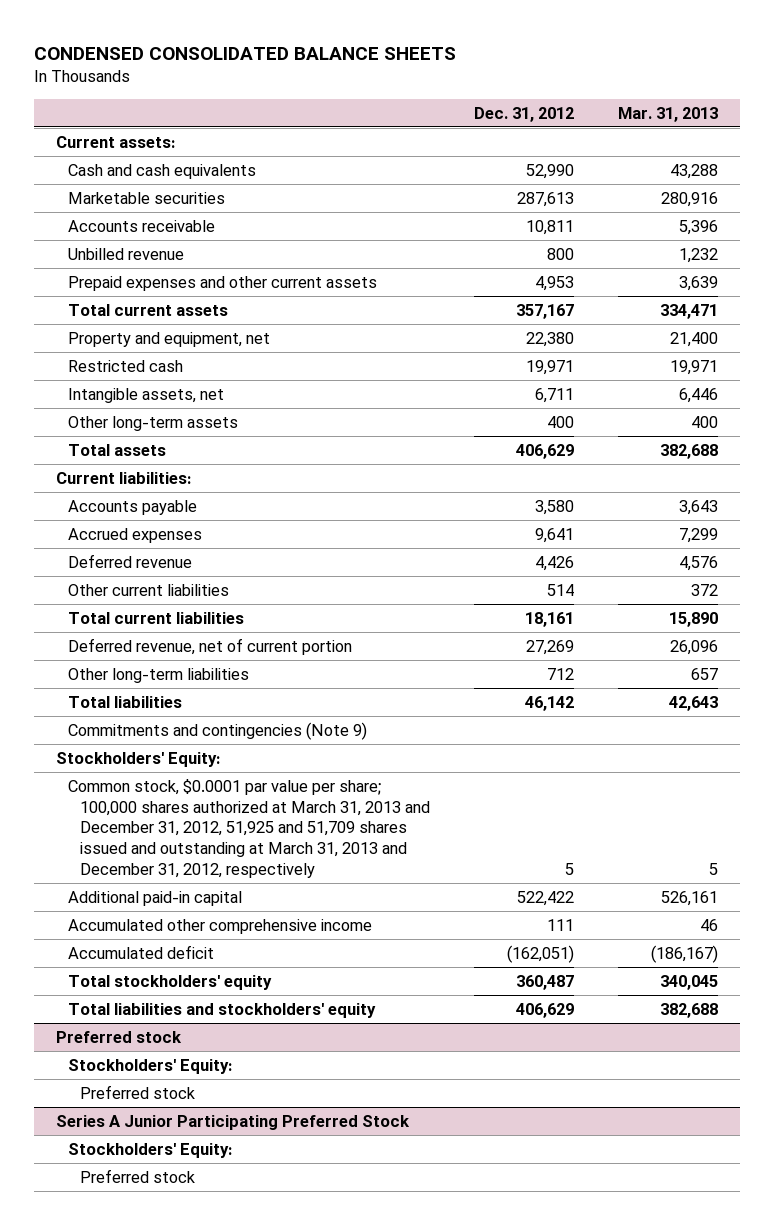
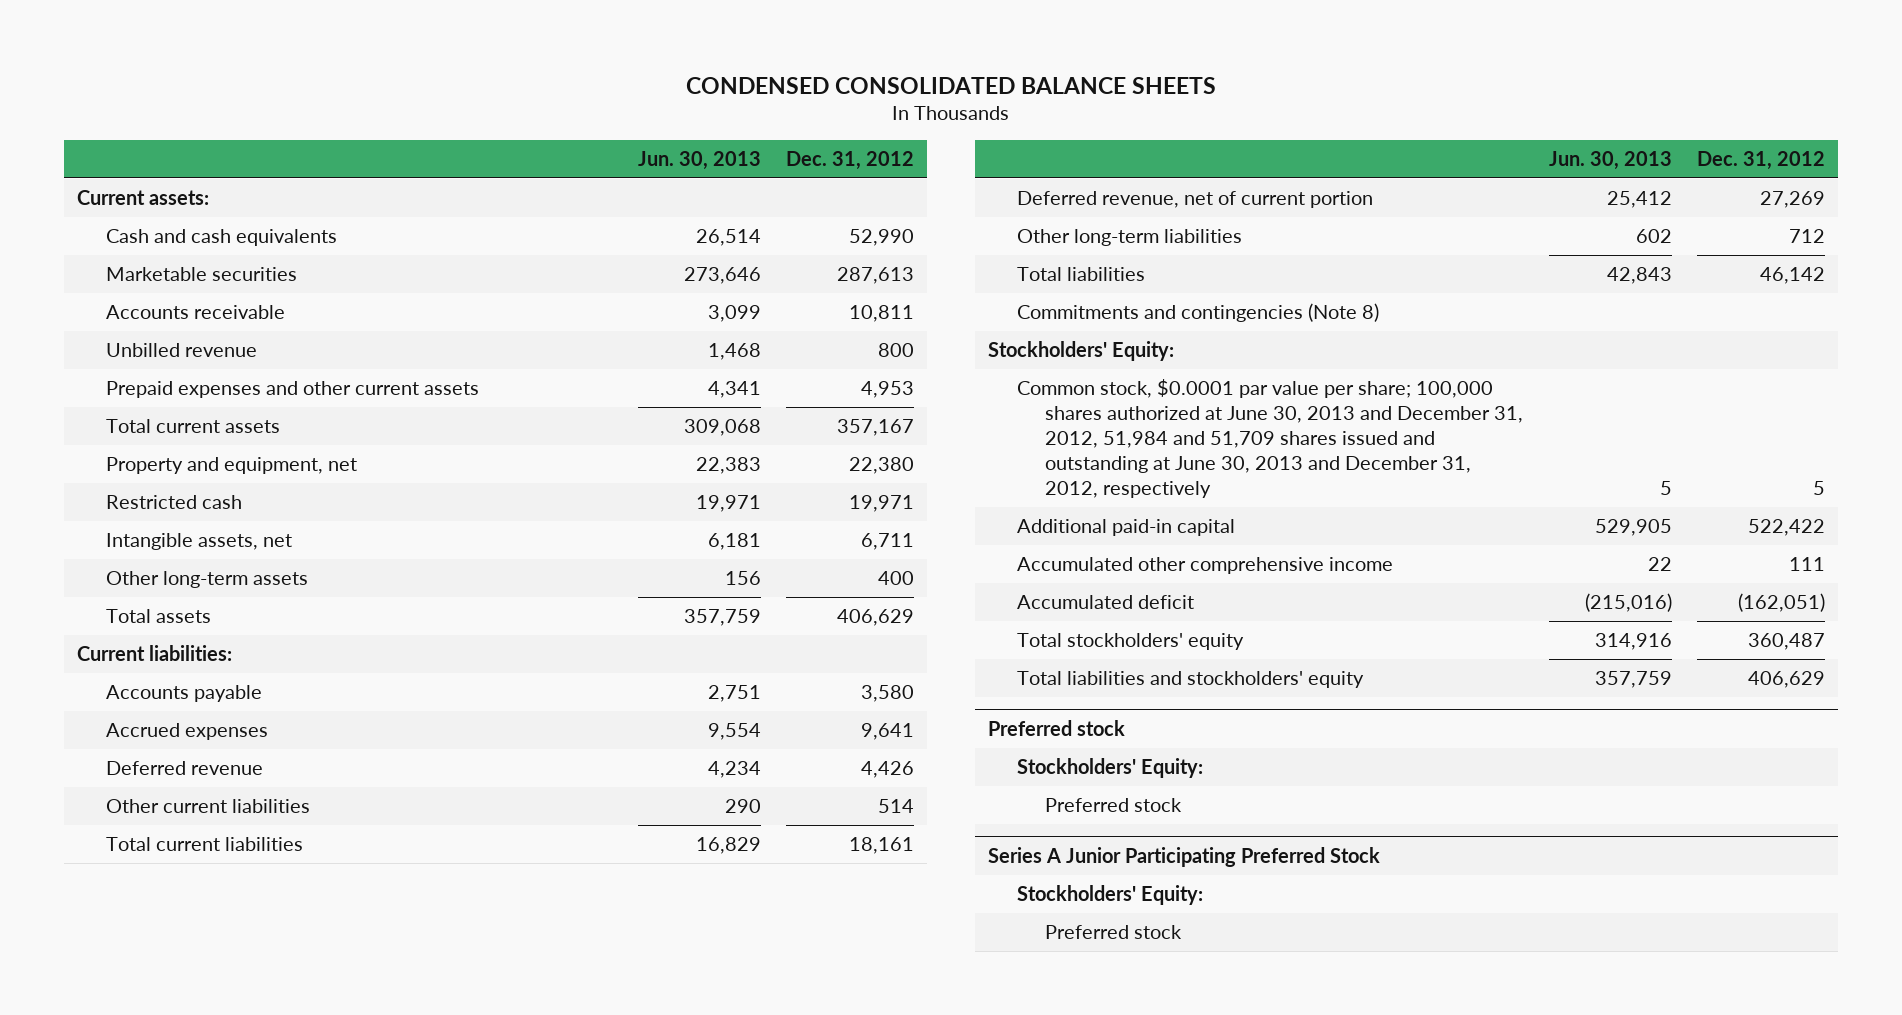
[617,106,718,122] Mar. 31, 2013 -> none
none -> [637,150,761,170] Jun. 30, 2013
[67,721,367,740] Commitments and contingencies (Note 9) -> [1016,303,1379,323] Commitments and contingencies (Note 8)
[67,778,430,878] Common stock, $0.0001 par value per share; 100,000 shares authorized at March 31, 2013 and December 31, 2012, 51,925 and 51,709 shares issued and outstanding at March 31, 2013 and December 31, 2012, respectively -> [1016,379,1524,499] Common stock, $0.0001 par value per share; 100,000 shares authorized at June 30, 2013 and December 31, 2012, 51,984 and 51,709 shares issued and outstanding at June 30, 2013 and December 31, 2012, respectively

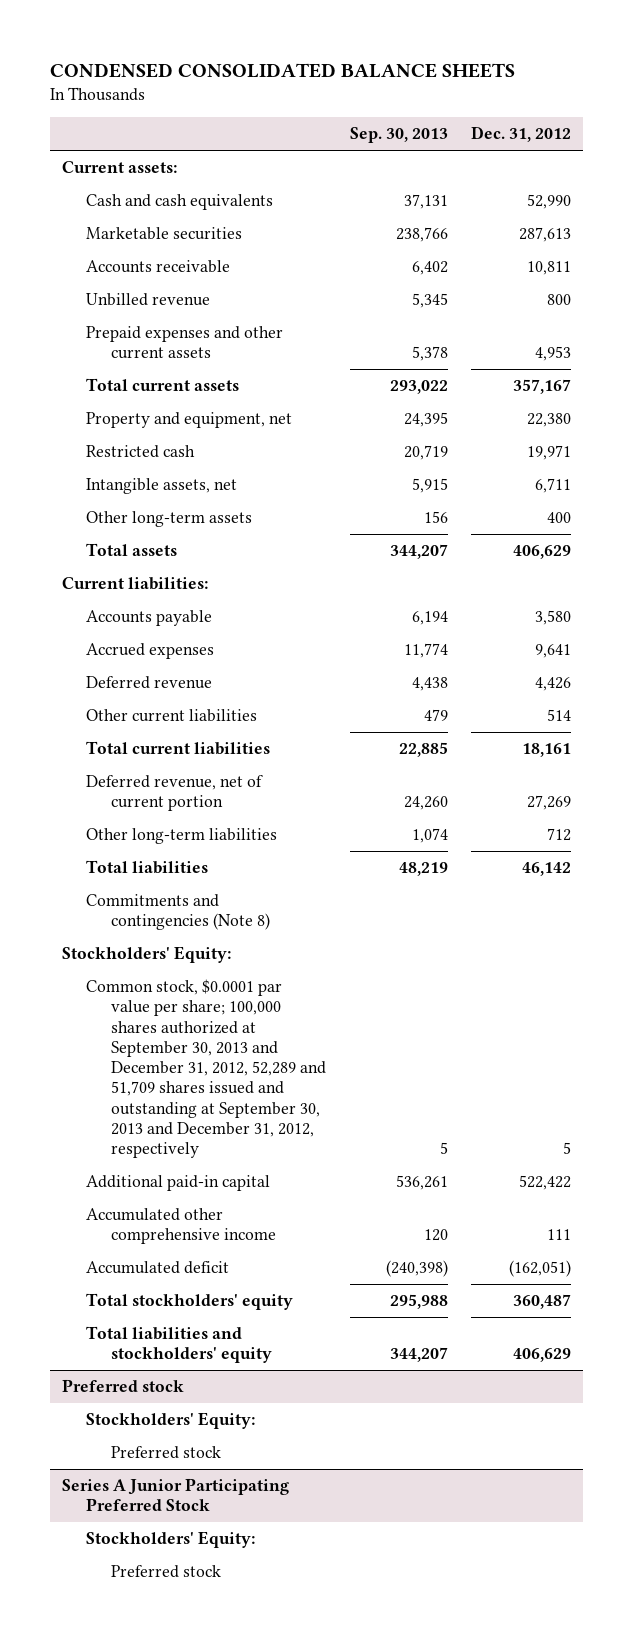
[637,150,761,170] Jun. 30, 2013 -> none
none -> [349,127,448,144] Sep. 30, 2013
[1016,379,1524,499] Common stock, $0.0001 par value per share; 100,000 shares authorized at June 30, 2013 and December 31, 2012, 51,984 and 51,709 shares issued and outstanding at June 30, 2013 and December 31, 2012, respectively -> [86,978,326,1159] Common stock, $0.0001 par value per share; 100,000 shares authorized at September 30, 2013 and December 31, 2012, 52,289 and 51,709 shares issued and outstanding at September 30, 2013 and December 31, 2012, respectively

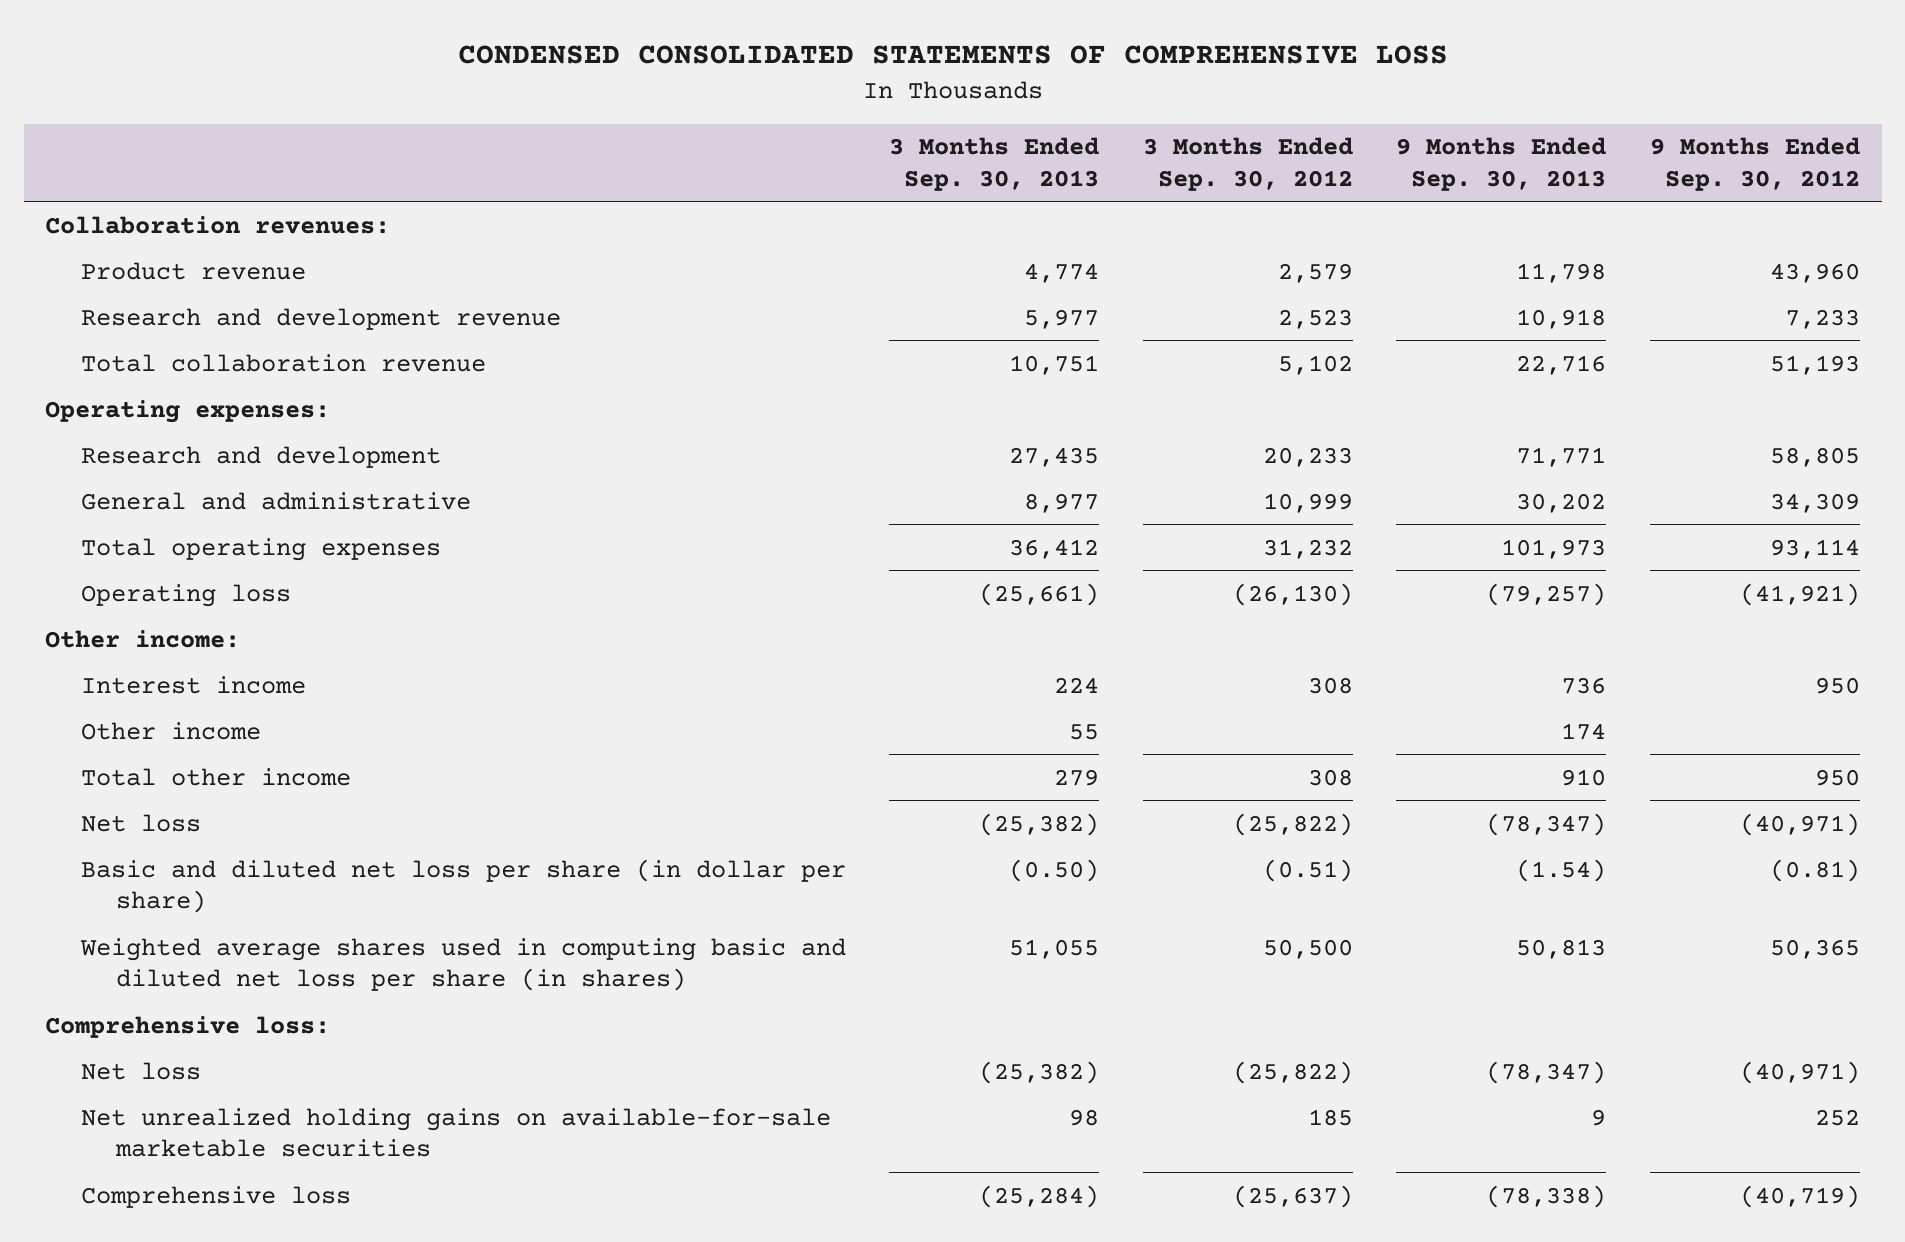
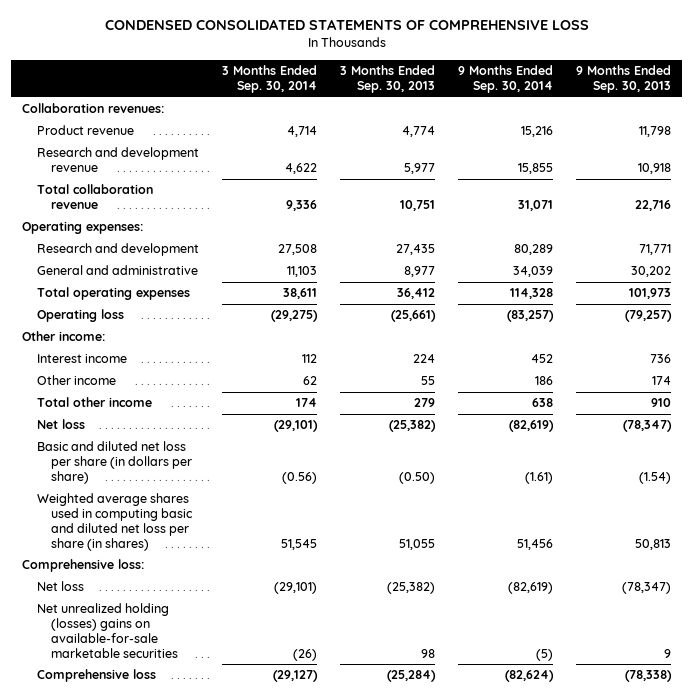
[1142,137,1353,191] 3 Months Ended Sep. 30, 2012 -> none
[1650,137,1861,191] 9 Months Ended Sep. 30, 2012 -> none
none -> [221,65,317,94] 3 Months Ended Sep. 30, 2014
none -> [457,65,553,94] 9 Months Ended Sep. 30, 2014
[80,858,846,913] Basic and diluted net loss per share (in dollar per share) -> [36,441,193,485] Basic and diluted net loss per share (in dollars per share)
[80,1107,831,1157] Net unrealized holding gains on available-for-sale marketable securities -> [36,603,179,658] Net unrealized holding (losses) gains on available-for-sale marketable securities

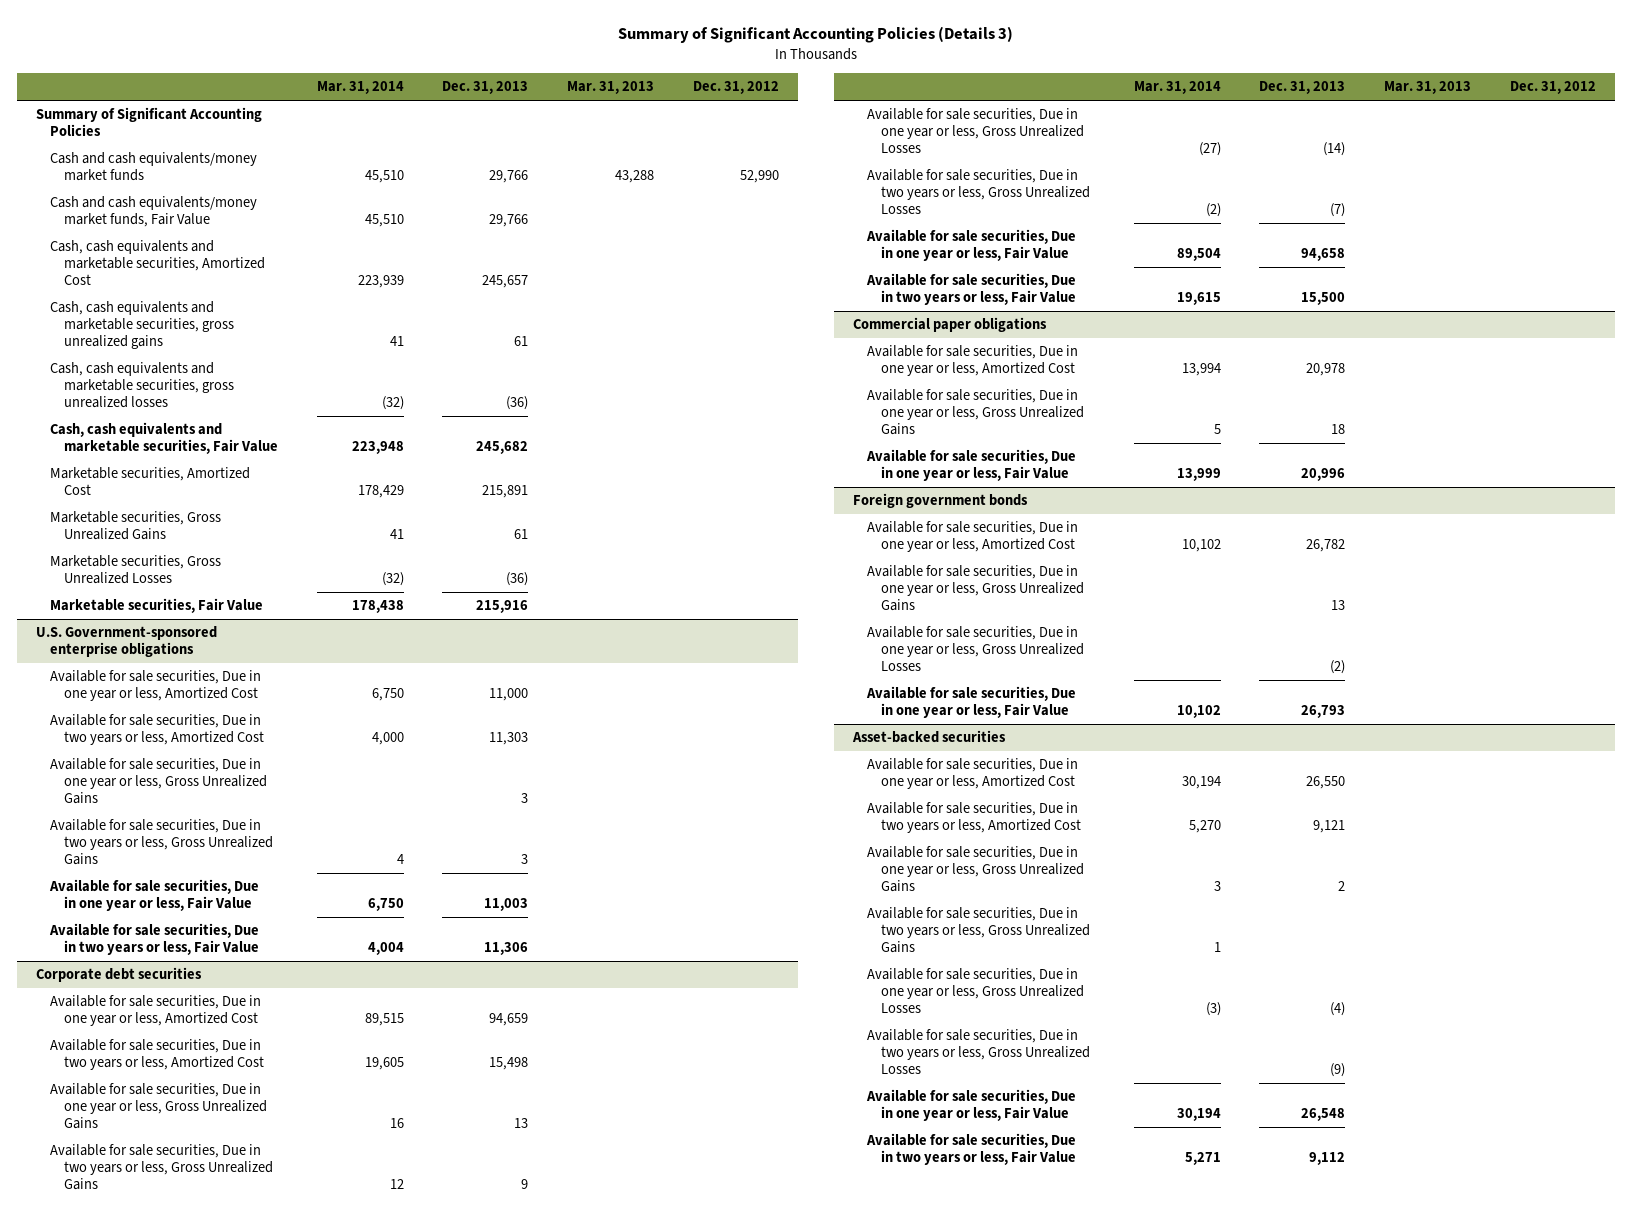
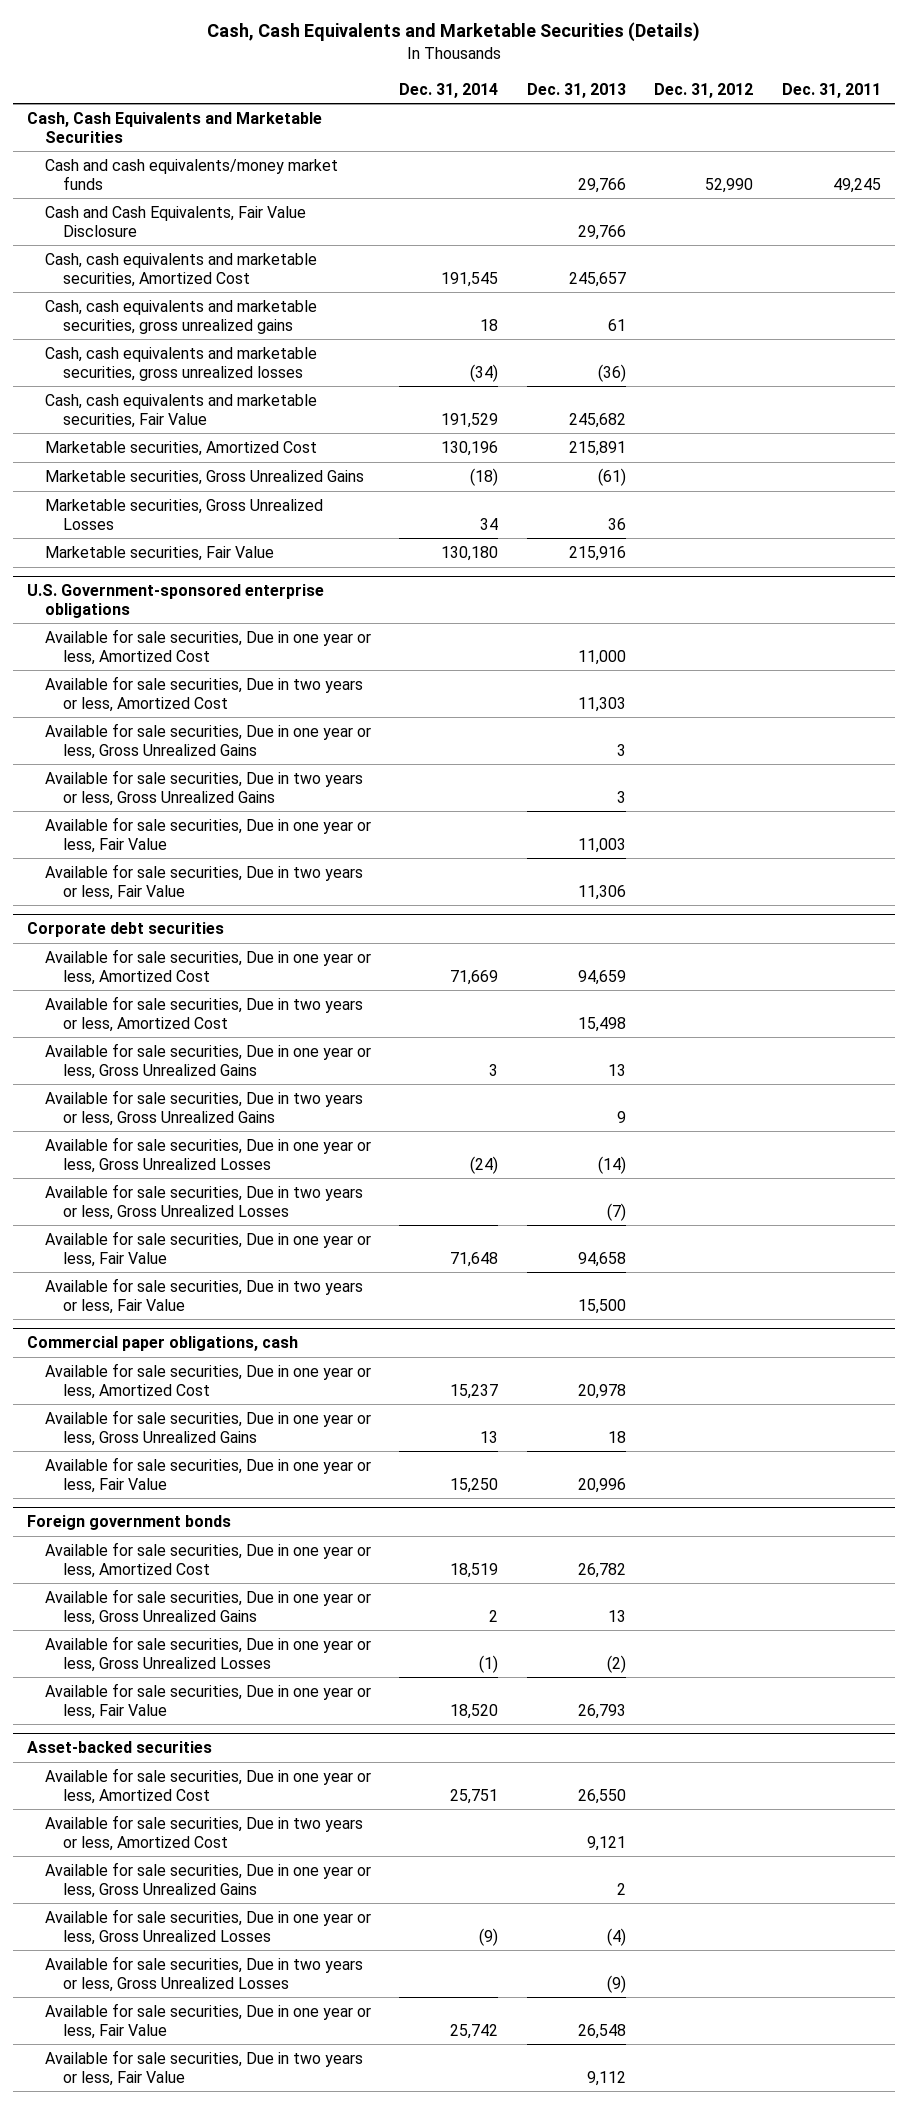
[617,26,1013,44] Summary of Significant Accounting Policies (Details 3) -> [206,22,700,43] Cash, Cash Equivalents and Marketable Securities (Details)
[316,81,404,95] Mar. 31, 2014 -> none
[566,81,654,95] Mar. 31, 2013 -> none
none -> [399,82,499,98] Dec. 31, 2014
none -> [781,82,881,98] Dec. 31, 2011
[36,107,263,137] Summary of Significant Accounting Policies -> none
none -> [27,111,323,143] Cash, Cash Equivalents and Marketable Securities
[49,196,257,228] Cash and cash equivalents/money market funds, Fair Value -> [45,205,307,237] Cash and Cash Equivalents, Fair Value Disclosure
[514,529,529,540] 61 -> [597,467,626,486] (61)
[506,572,529,587] (36) -> [607,517,626,530] 36
[853,317,1048,333] Commercial paper obligations -> [27,1336,299,1352] Commercial paper obligations, cash
[867,907,1091,953] Available for sale securities, Due in two years or less, Gross Unrealized Gains -> none

